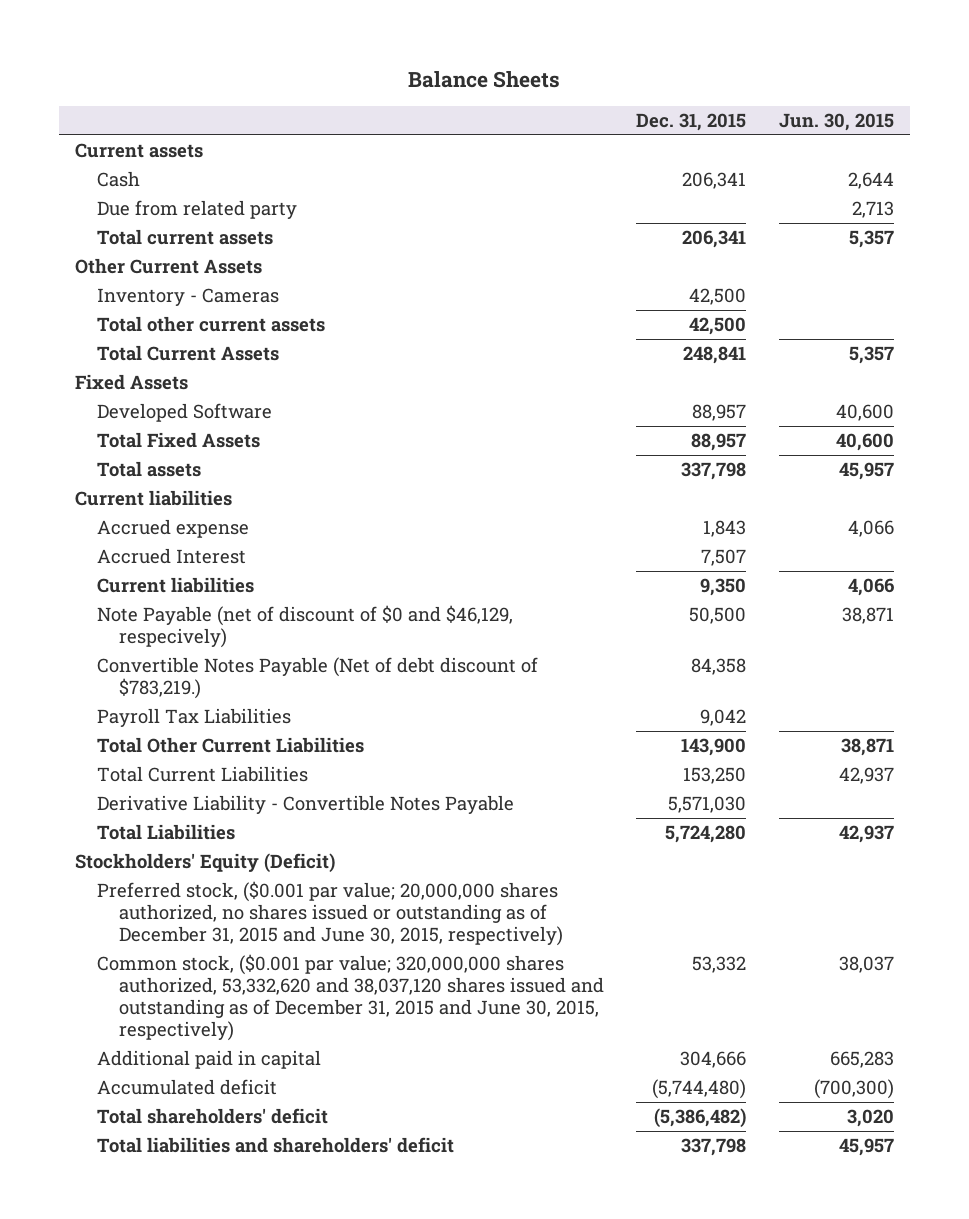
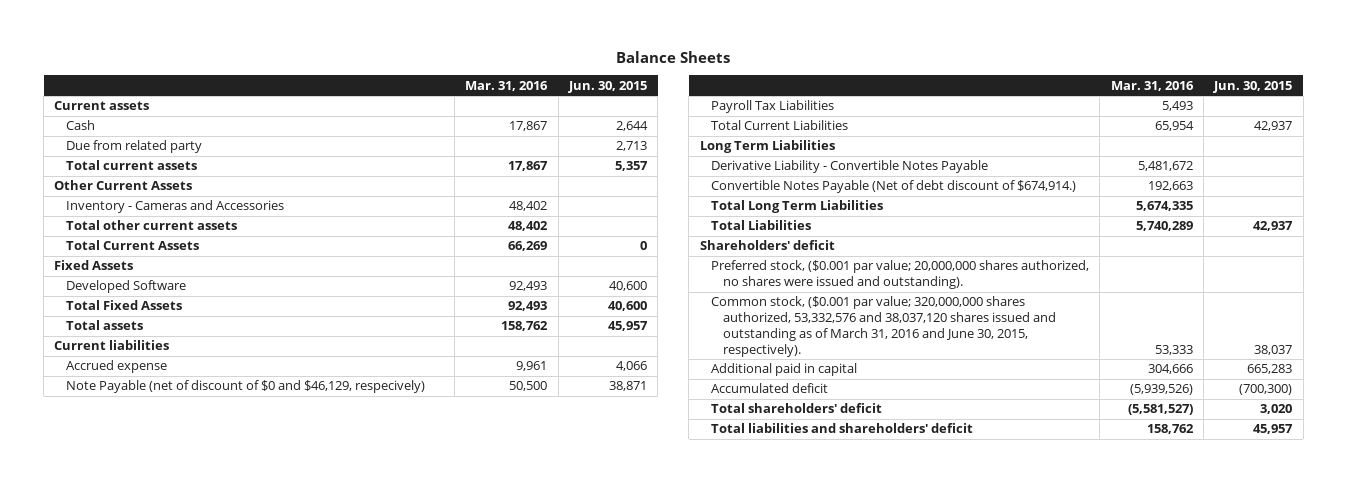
[636,112,747,131] Dec. 31, 2015 -> none
none -> [465,80,549,91] Mar. 31, 2016
[96,288,279,307] Inventory - Cameras -> [65,200,284,214] Inventory - Cameras and Accessories
[848,346,894,365] 5,357 -> [639,241,647,251] 0
[96,548,246,565] Accrued Interest -> none
[96,577,254,594] Current liabilities -> none
[96,657,538,700] Convertible Notes Payable (Net of debt discount of $783,219.) -> none
[96,737,364,754] Total Other Current Liabilities -> none
none -> [699,140,835,154] Long Term Liabilities
none -> [711,180,1077,194] Convertible Notes Payable (Net of debt discount of $674,914.)
none -> [711,200,884,214] Total Long Term Liabilities
[74,853,335,874] Stockholders' Equity (Deficit) -> [699,240,835,251] Shareholders' deficit
[96,881,563,947] Preferred stock, ($0.001 par value; 20,000,000 shares authorized, no shares issued or outstanding as of December 31, 2015 and June 30, 2015, respectively) -> [711,260,1090,290] Preferred stock, ($0.001 par value; 20,000,000 shares authorized, no shares were issued and outstanding).
[96,954,604,1042] Common stock, ($0.001 par value; 320,000,000 shares authorized, 53,332,620 and 38,037,120 shares issued and outstanding as of December 31, 2015 and June 30, 2015, respectively) -> [711,296,1056,357] Common stock, ($0.001 par value; 320,000,000 shares authorized, 53,332,576 and 38,037,120 shares issued and outstanding as of March 31, 2016 and June 30, 2015, respectively).

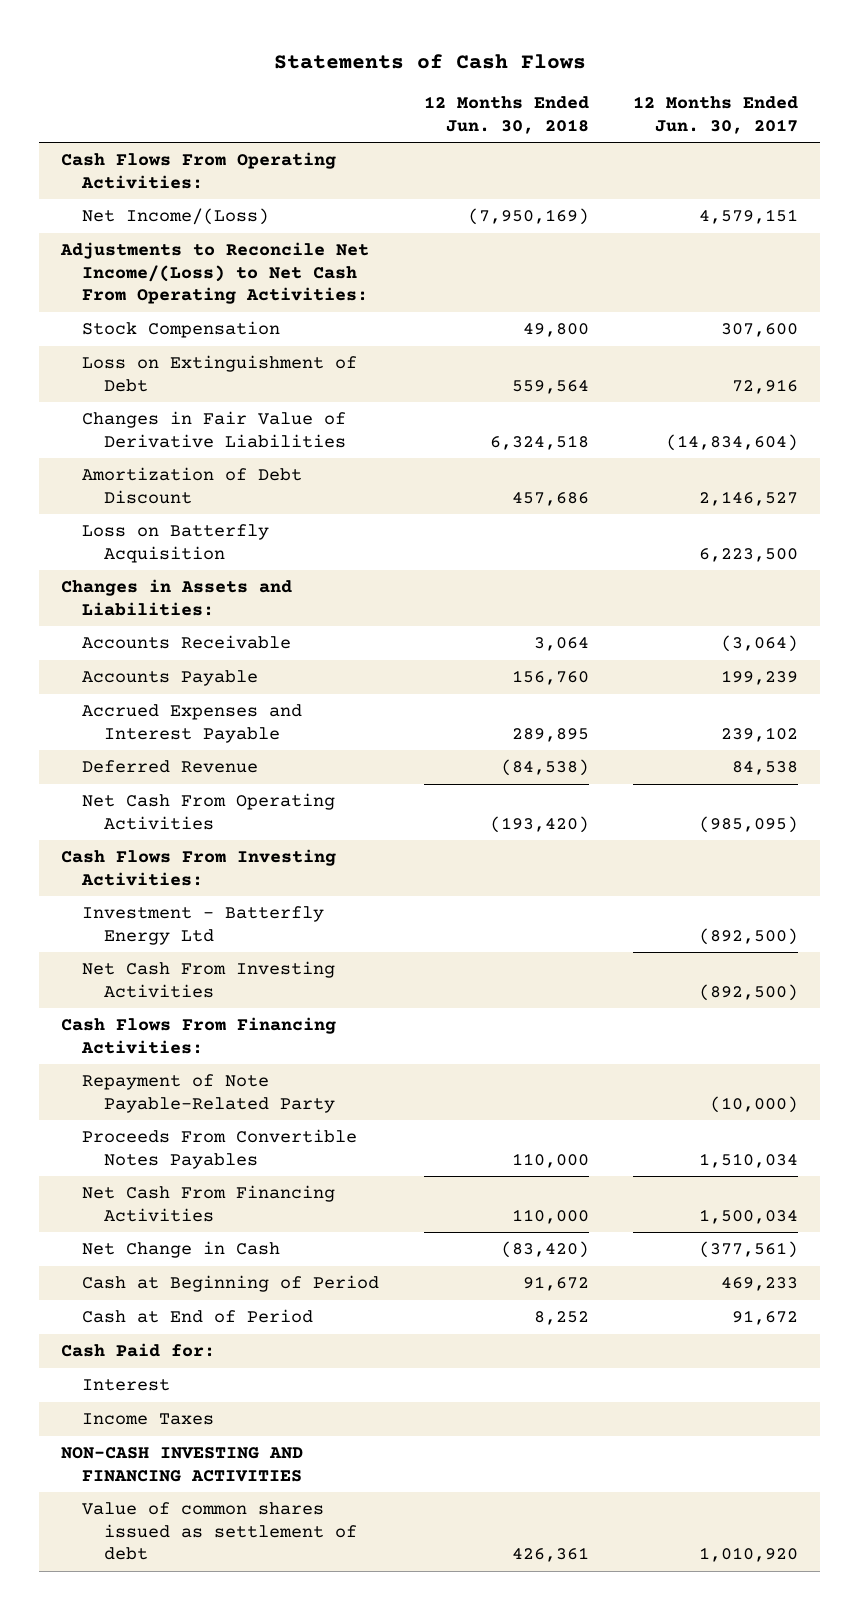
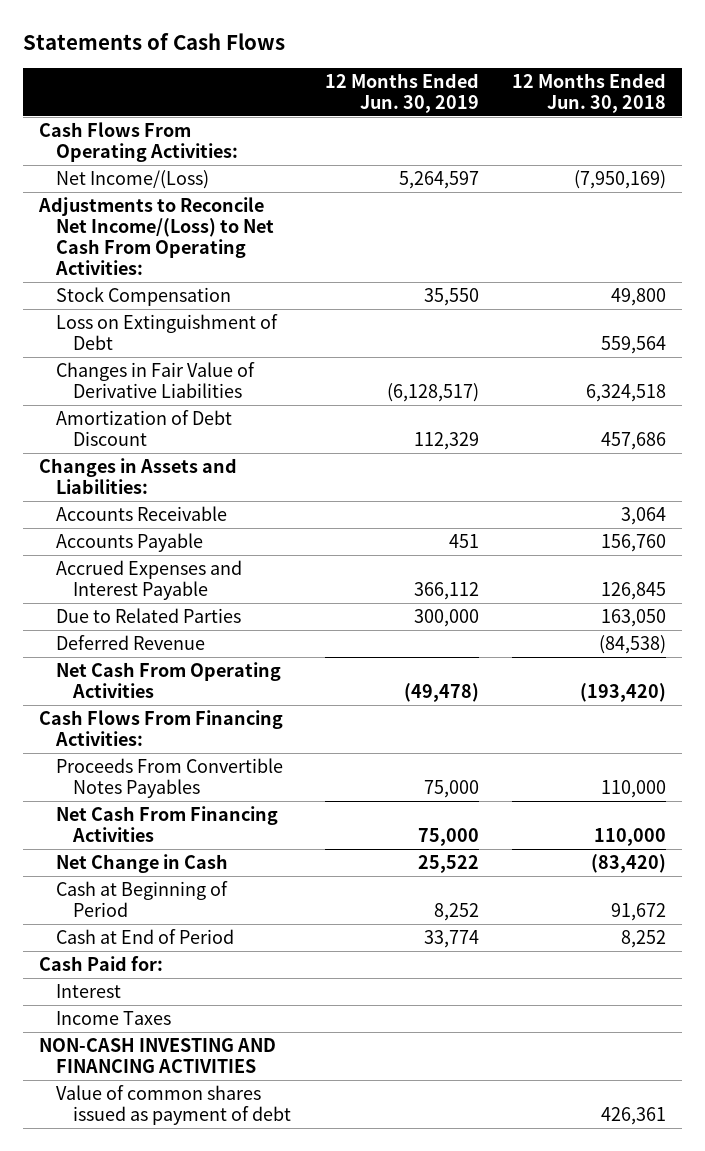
[633,96,799,134] 12 Months Ended Jun. 30, 2017 -> none
none -> [324,72,479,114] 12 Months Ended Jun. 30, 2019
[82,524,270,563] Loss on Batterfly Acquisition -> none
[511,727,589,742] 289,895 -> [600,581,666,600] 126,845
none -> [56,607,242,623] Due to Related Parties
[60,849,336,886] Cash Flows From Investing Activities: -> none
[82,906,325,945] Investment - Batterfly Energy Ltd -> none
[82,961,336,998] Net Cash From Investing Activities -> none
[82,1074,336,1113] Repayment of Note Payable-Related Party -> none
[82,1502,358,1561] Value of common shares issued as settlement of debt -> [56,1084,292,1125] Value of common shares issued as payment of debt

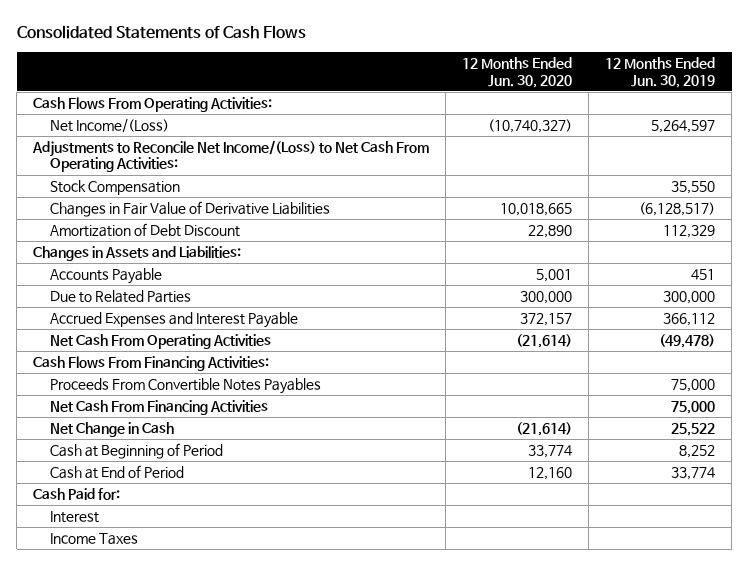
[22,33,285,51] Statements of Cash Flows -> [16,25,306,40] Consolidated Statements of Cash Flows
[511,72,666,114] 12 Months Ended Jun. 30, 2018 -> none
none -> [462,57,573,88] 12 Months Ended Jun. 30, 2020
[56,313,279,350] Loss on Extinguishment of Debt -> none
[56,505,228,521] Accounts Receivable -> none
[56,634,206,650] Deferred Revenue -> none
[56,559,243,600] Accrued Expenses and Interest Payable -> [50,312,299,329] Accrued Expenses and Interest Payable
[39,1037,277,1073] NON-CASH INVESTING AND FINANCING ACTIVITIES -> none
[56,1084,292,1125] Value of common shares issued as payment of debt -> none

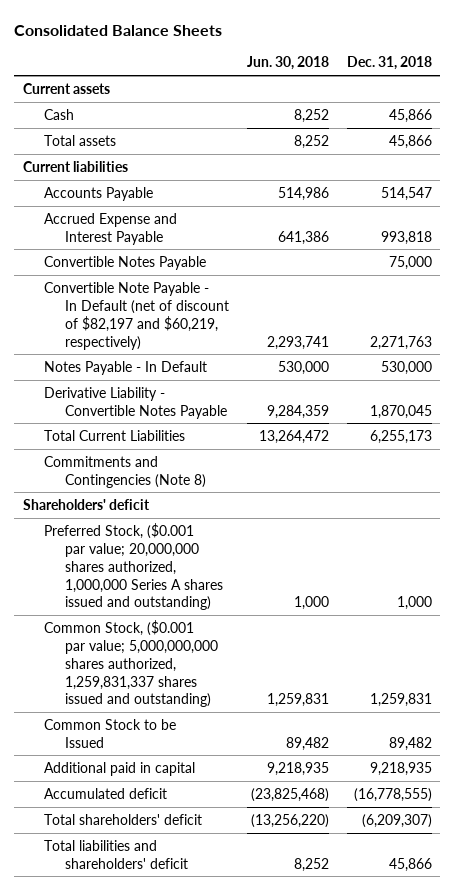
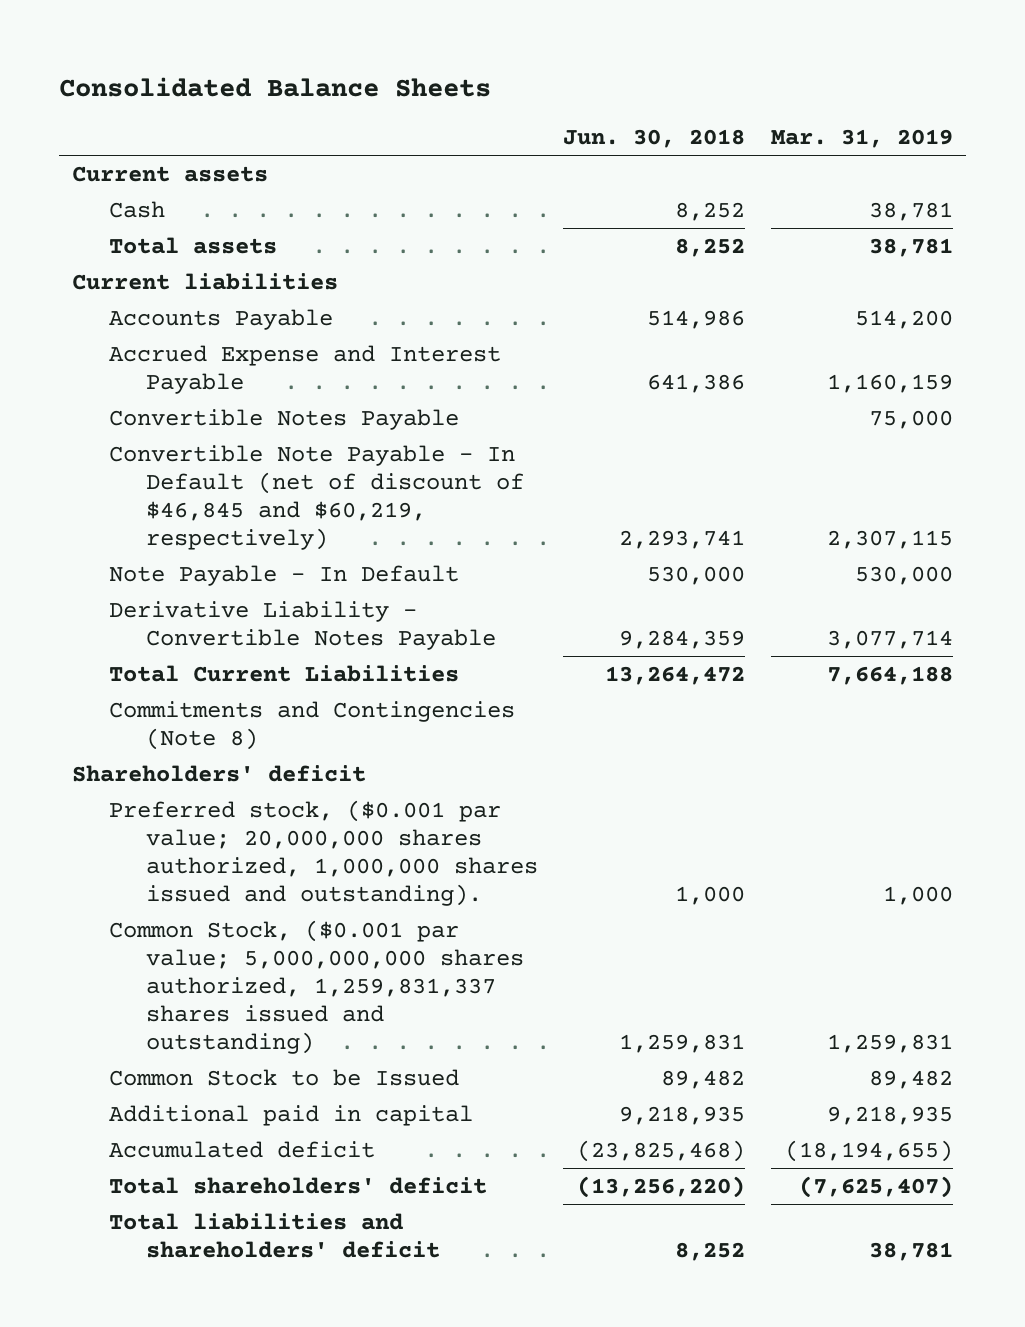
[346,56,432,71] Dec. 31, 2018 -> none
none -> [770,129,953,149] Mar. 31, 2019
[44,281,230,350] Convertible Note Payable - In Default (net of discount of $82,197 and $60,219, respectively) -> [108,444,524,550] Convertible Note Payable - In Default (net of discount of $46,845 and $60,219, respectively)
[44,360,208,375] Notes Payable - In Default -> [108,564,459,586] Note Payable - In Default
[44,522,224,611] Preferred Stock, ($0.001 par value; 20,000,000 shares authorized, 1,000,000 Series A shares issued and outstanding) -> [108,799,538,906] Preferred stock, ($0.001 par value; 20,000,000 shares authorized, 1,000,000 shares issued and outstanding).

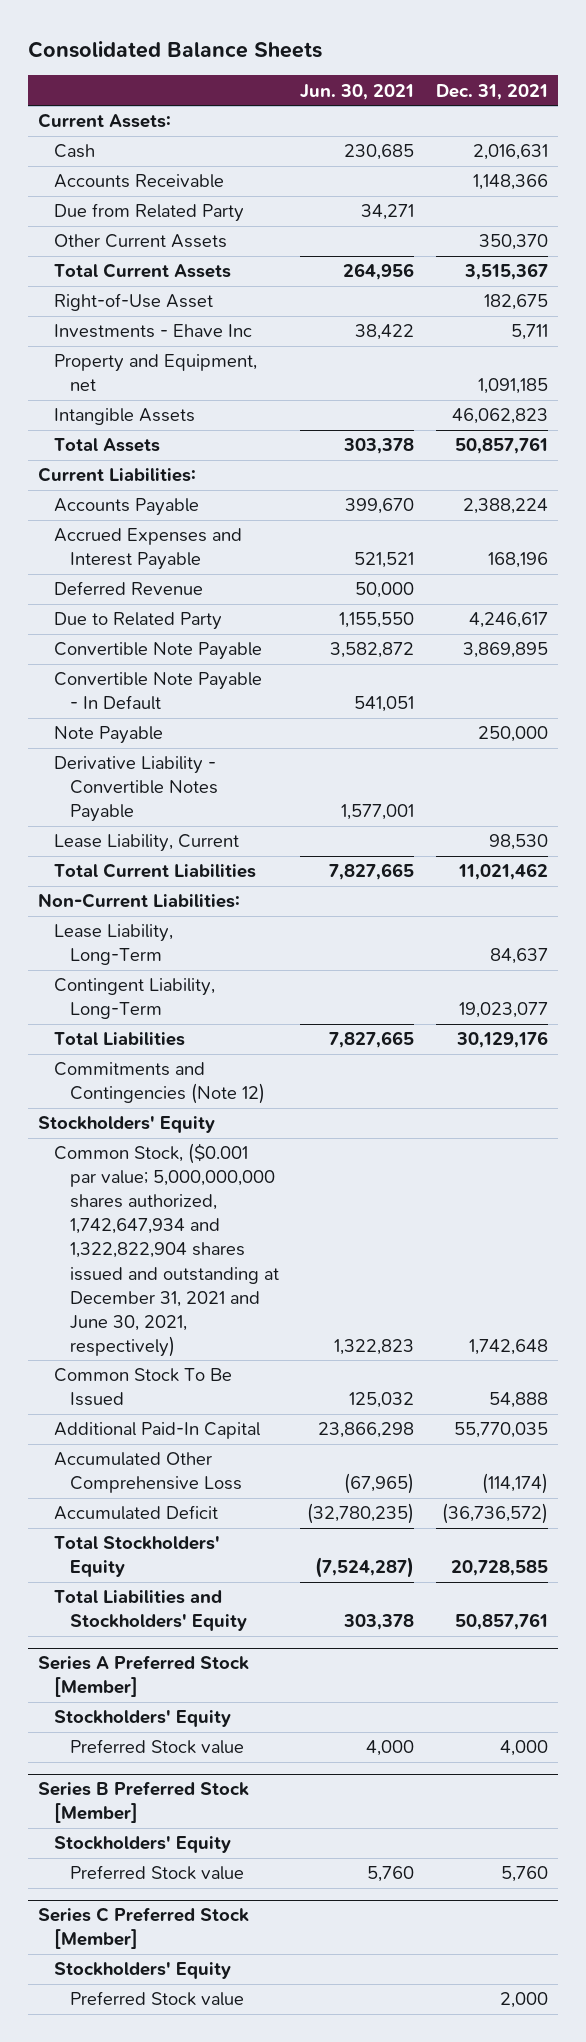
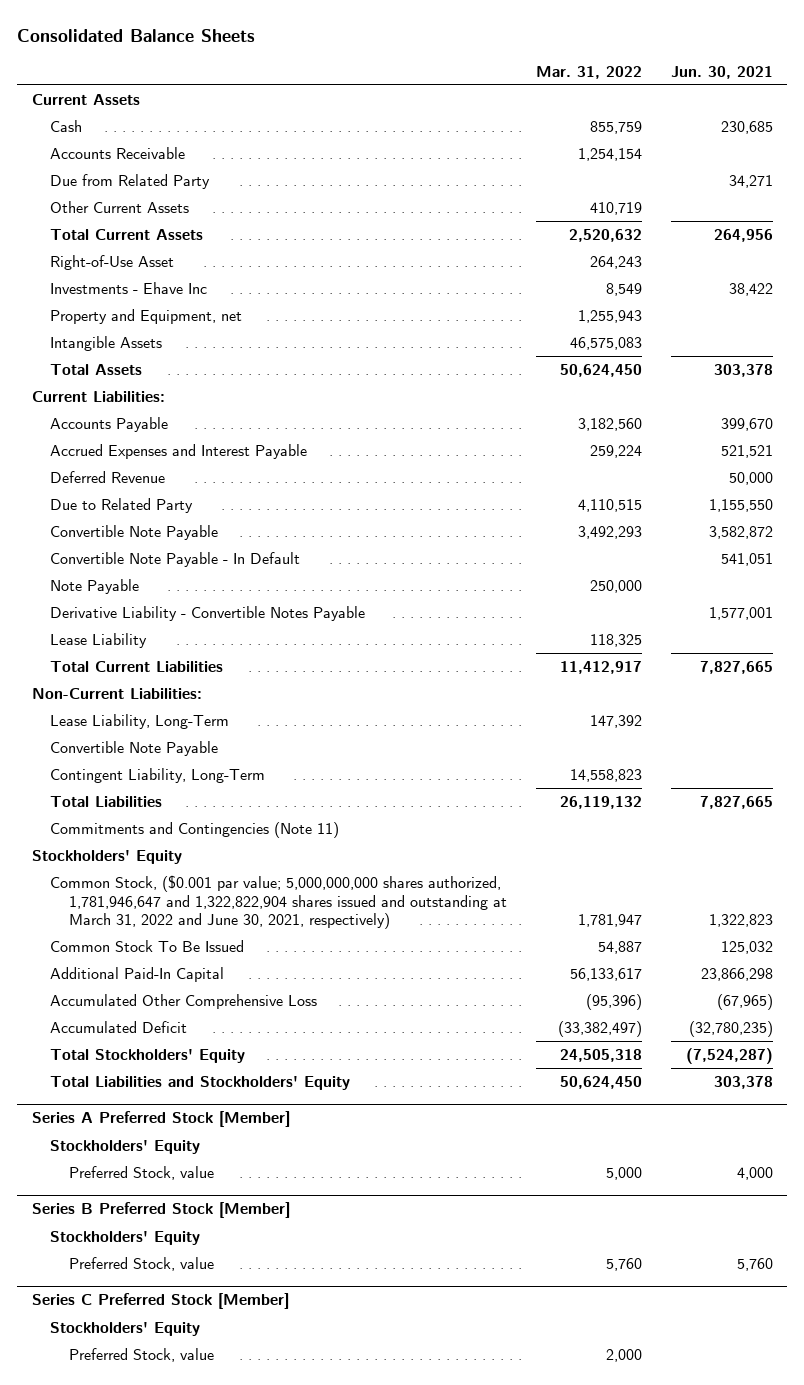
[435,83,548,100] Dec. 31, 2021 -> none
none -> [536,65,643,79] Mar. 31, 2022
[38,113,172,129] Current Assets: -> [31,94,140,106] Current Assets
[54,834,240,853] Lease Liability, Current -> [50,633,148,649] Lease Liability
none -> [50,741,219,757] Convertible Note Payable
[54,1062,266,1105] Commitments and Contingencies (Note 12) -> [50,822,340,839] Commitments and Contingencies (Note 11)
[54,1143,280,1357] Common Stock, ($0.001 par value; 5,000,000,000 shares authorized, 1,742,647,934 and 1,322,822,904 shares issued and outstanding at December 31, 2021 and June 30, 2021, respectively) -> [50,875,508,929] Common Stock, ($0.001 par value; 5,000,000,000 shares authorized, 1,781,946,647 and 1,322,822,904 shares issued and outstanding at March 31, 2022 and June 30, 2021, respectively)
[70,1739,245,1755] Preferred Stock value -> [69,1166,215,1181] Preferred Stock, value
[70,1865,245,1881] Preferred Stock value -> [69,1257,215,1272] Preferred Stock, value
[70,1991,245,2007] Preferred Stock value -> [69,1348,215,1363] Preferred Stock, value

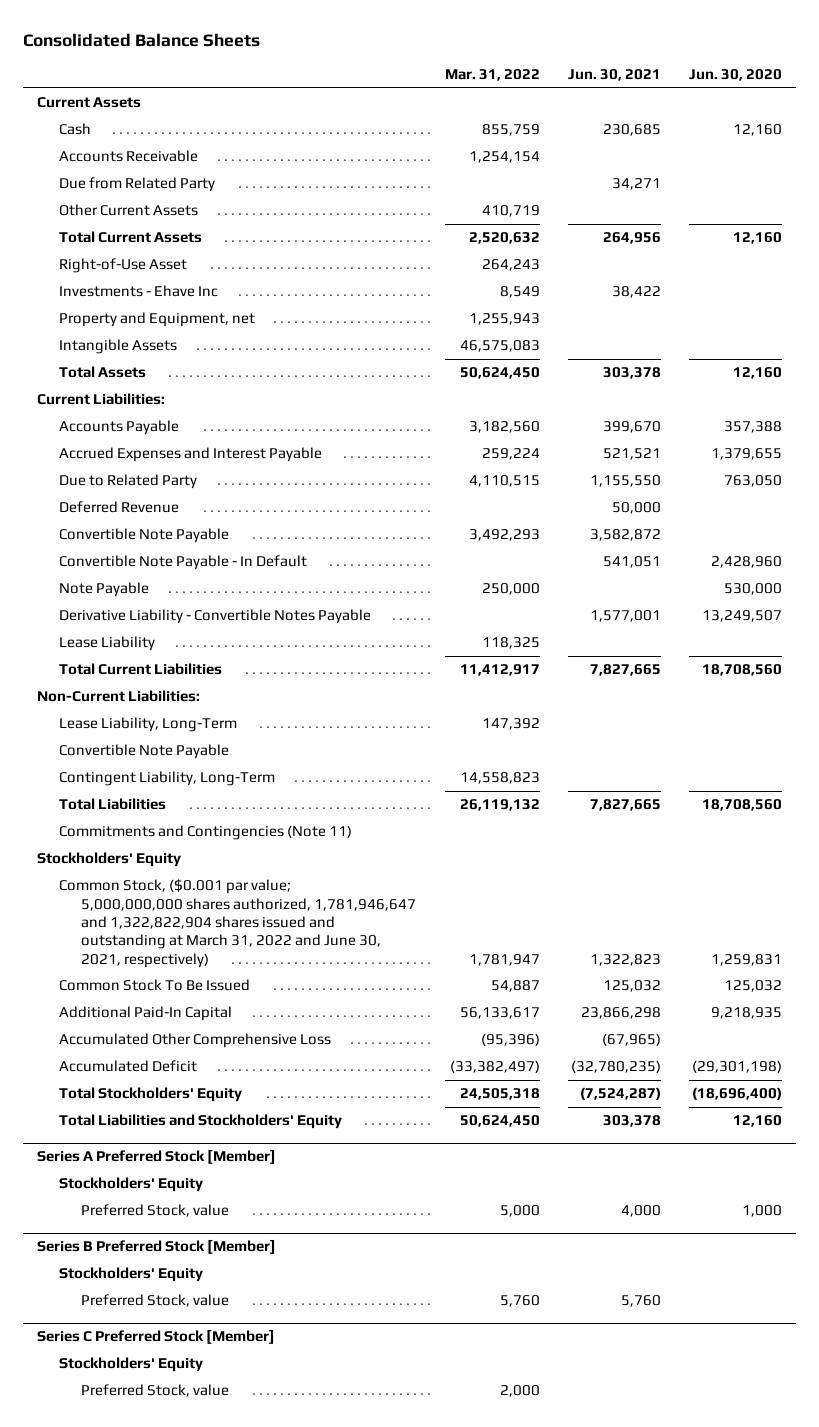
none -> [689,69,783,82] Jun. 30, 2020
[50,471,166,484] Deferred Revenue -> [59,501,180,514] Deferred Revenue

